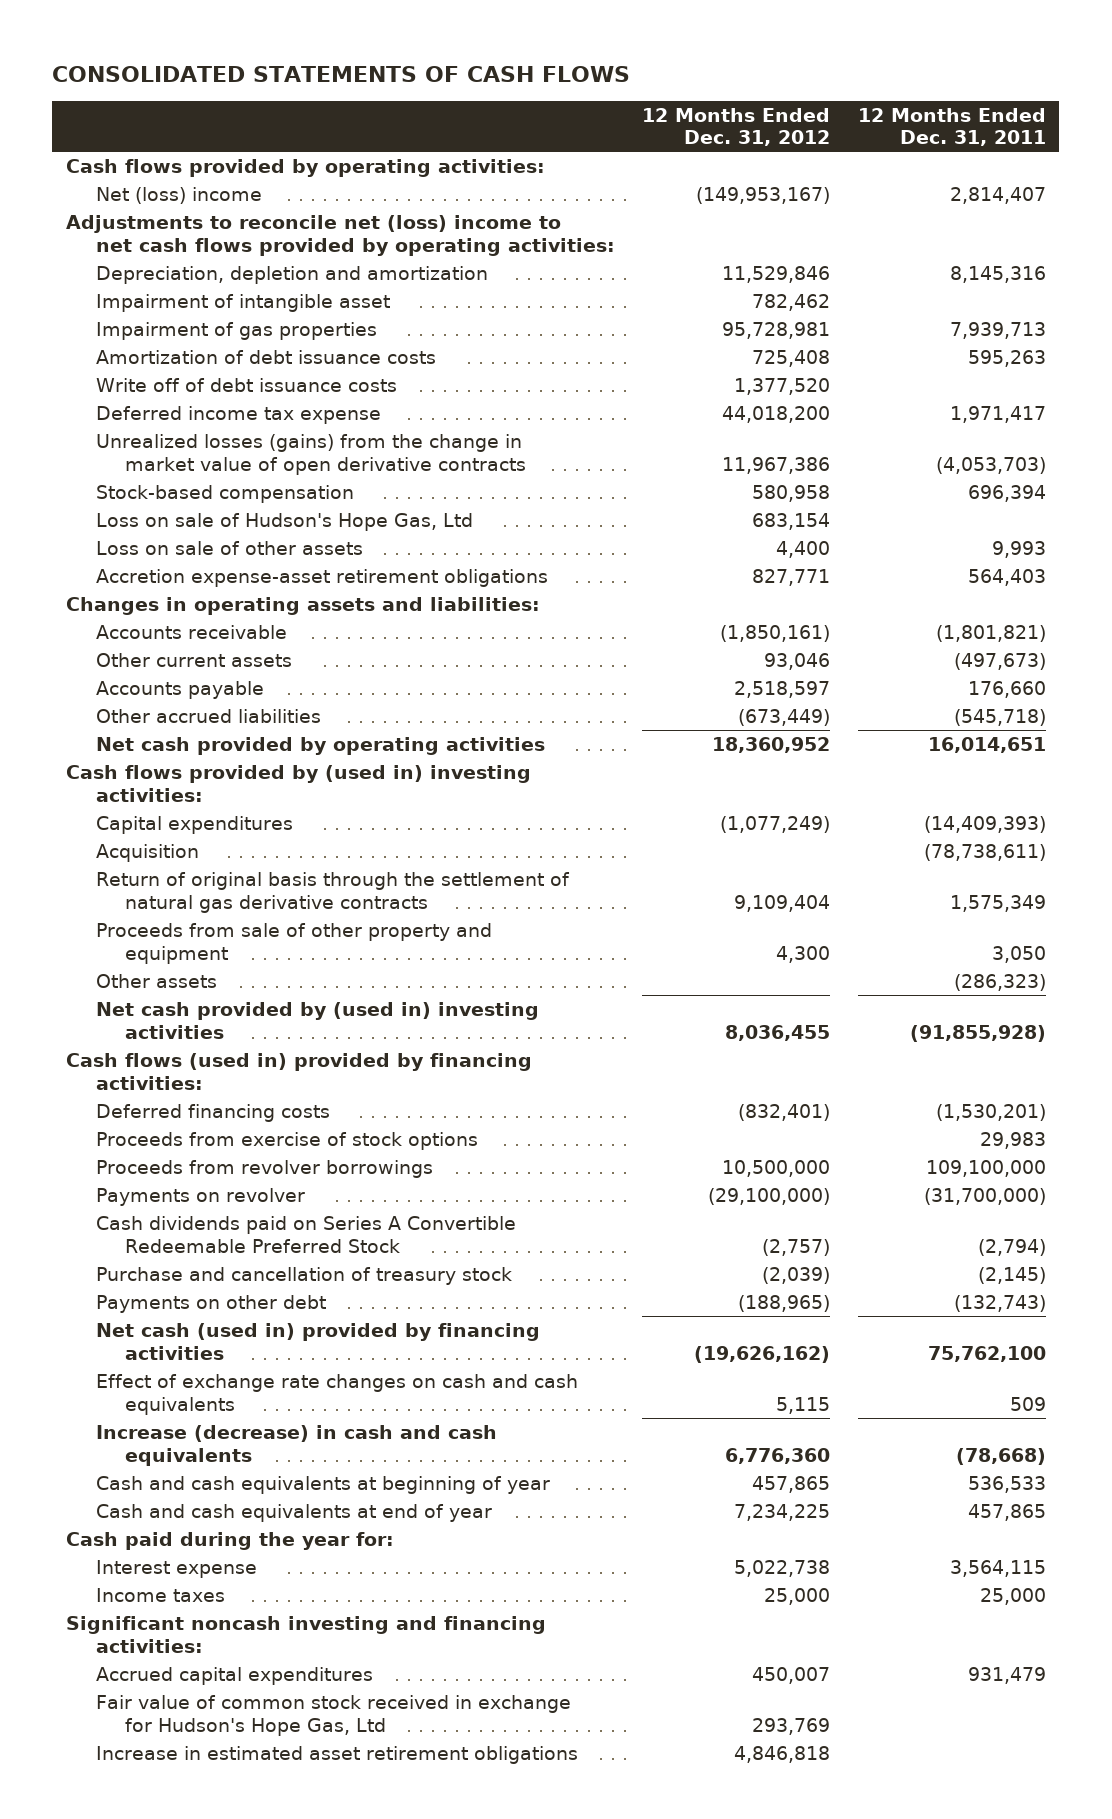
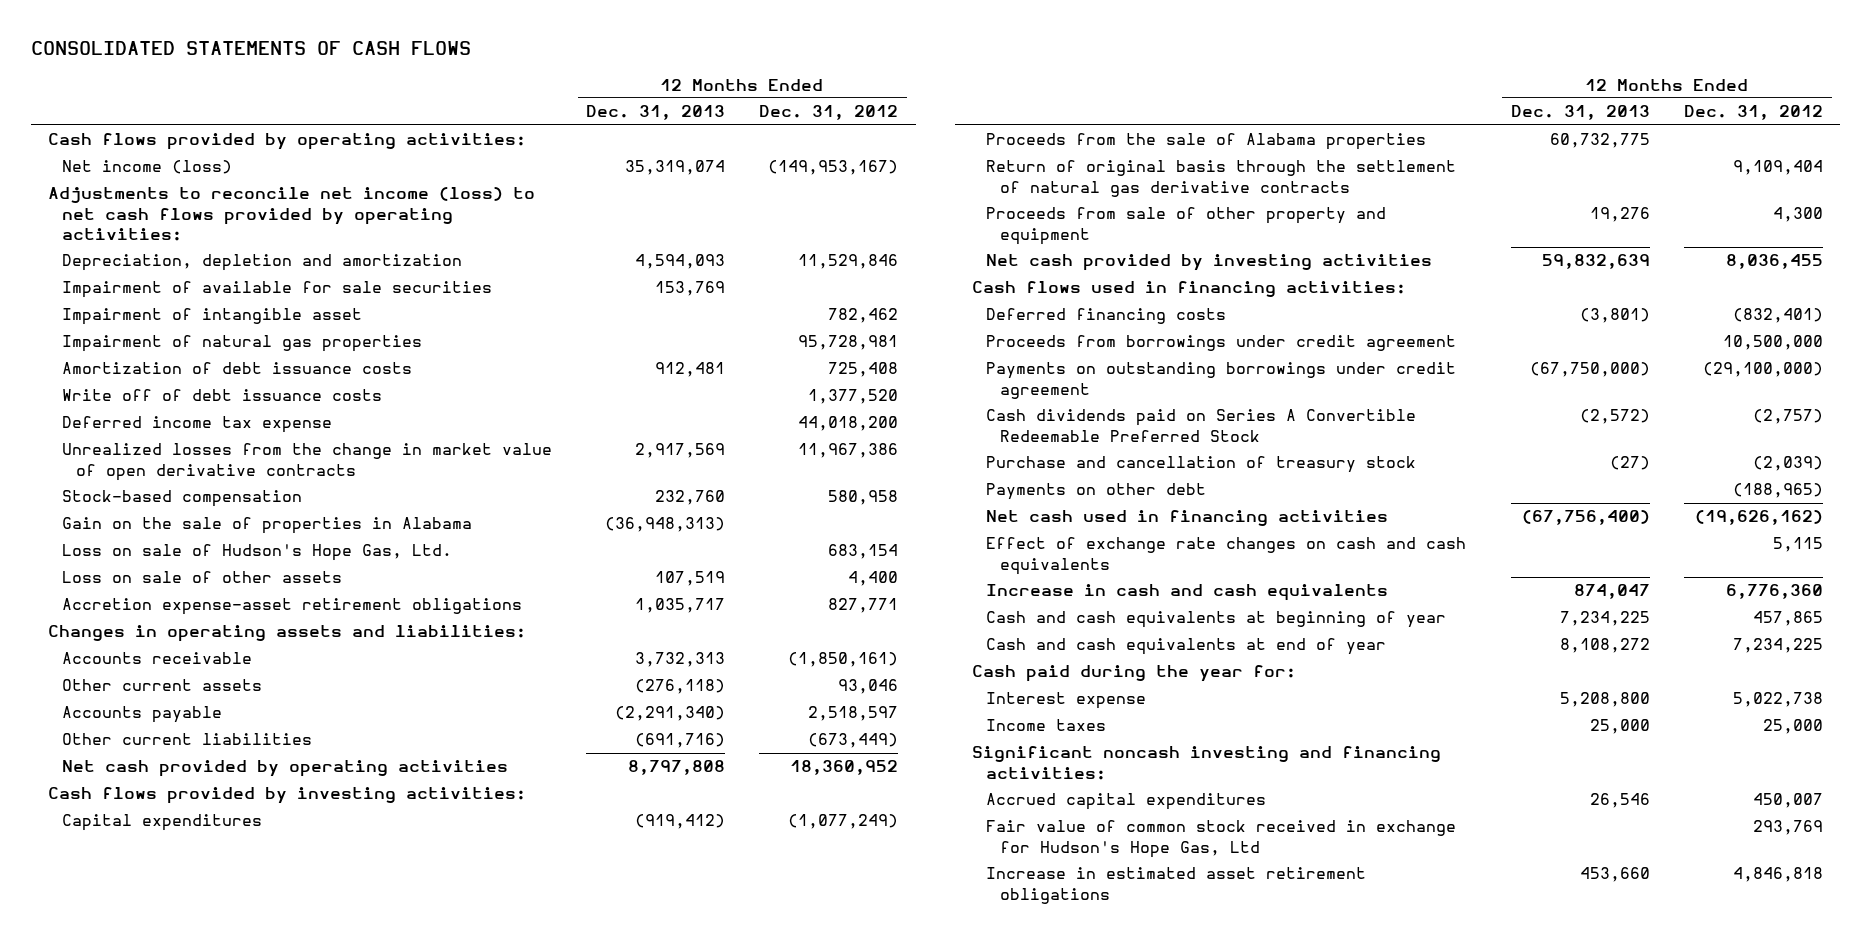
[857,107,1046,147] 12 Months Ended Dec. 31, 2011 -> none
none -> [586,105,726,121] Dec. 31, 2013
[95,186,262,204] Net (loss) income -> [61,160,232,175] Net income (loss)
[66,214,615,256] Adjustments to reconcile net (loss) income to net cash flows provided by operating activities: -> [47,187,535,242] Adjustments to reconcile net income (loss) to net cash flows provided by operating activities:
none -> [61,281,492,299] Impairment of available for sale securities
[95,321,377,340] Impairment of gas properties -> [61,335,422,353] Impairment of natural gas properties
[95,433,527,475] Unrealized losses (gains) from the change in market value of open derivative contracts -> [61,443,552,481] Unrealized losses from the change in market value of open derivative contracts
none -> [61,517,472,535] Gain on the sale of properties in Alabama
[95,512,473,531] Loss on sale of Hudson's Hope Gas, Ltd -> [61,544,452,562] Loss on sale of Hudson's Hope Gas, Ltd.
[95,708,321,723] Other accrued liabilities -> [61,733,312,746] Other current liabilities
[66,764,532,802] Cash flows provided by (used in) investing activities: -> [47,787,526,805] Cash flows provided by investing activities:
[95,843,199,862] Acquisition -> none
none -> [986,133,1427,151] Proceeds from the sale of Alabama properties
[95,973,217,988] Other assets -> none
[95,1001,539,1039] Net cash provided by (used in) investing activities -> [986,254,1433,272] Net cash provided by investing activities
[66,1052,533,1090] Cash flows (used in) provided by financing activities: -> [972,281,1407,298] Cash flows used in financing activities:
[95,1131,478,1150] Proceeds from exercise of stock options -> none
[95,1159,433,1178] Proceeds from revolver borrowings -> [986,335,1457,352] Proceeds from borrowings under credit agreement
[95,1187,305,1206] Payments on revolver -> [986,362,1457,399] Payments on outstanding borrowings under credit agreement
[95,1322,540,1360] Net cash (used in) provided by financing activities -> [986,510,1389,527] Net cash used in financing activities
[95,1424,497,1466] Increase (decrease) in cash and cash equivalents -> [986,584,1389,602] Increase in cash and cash equivalents

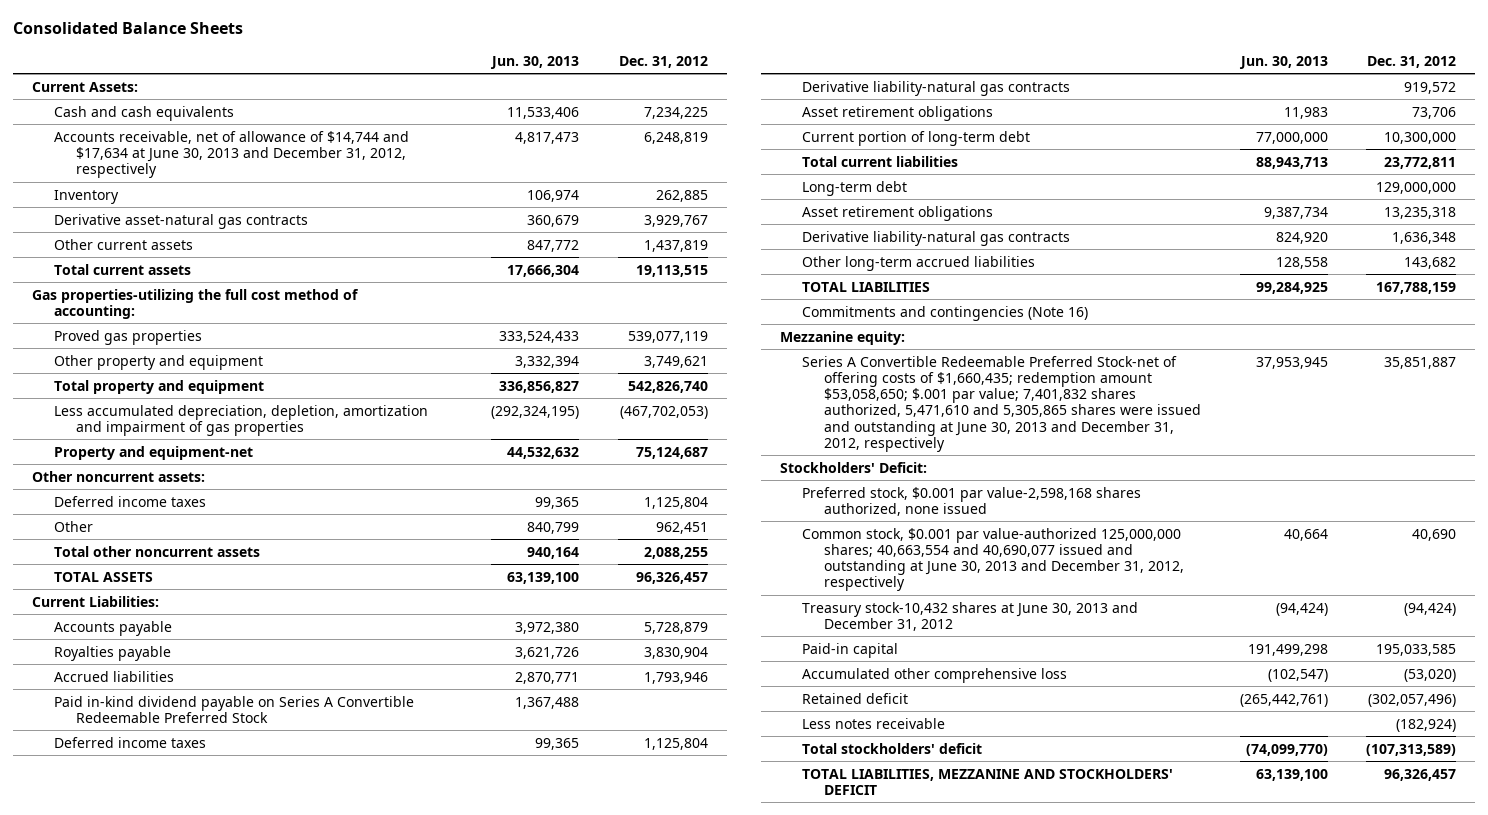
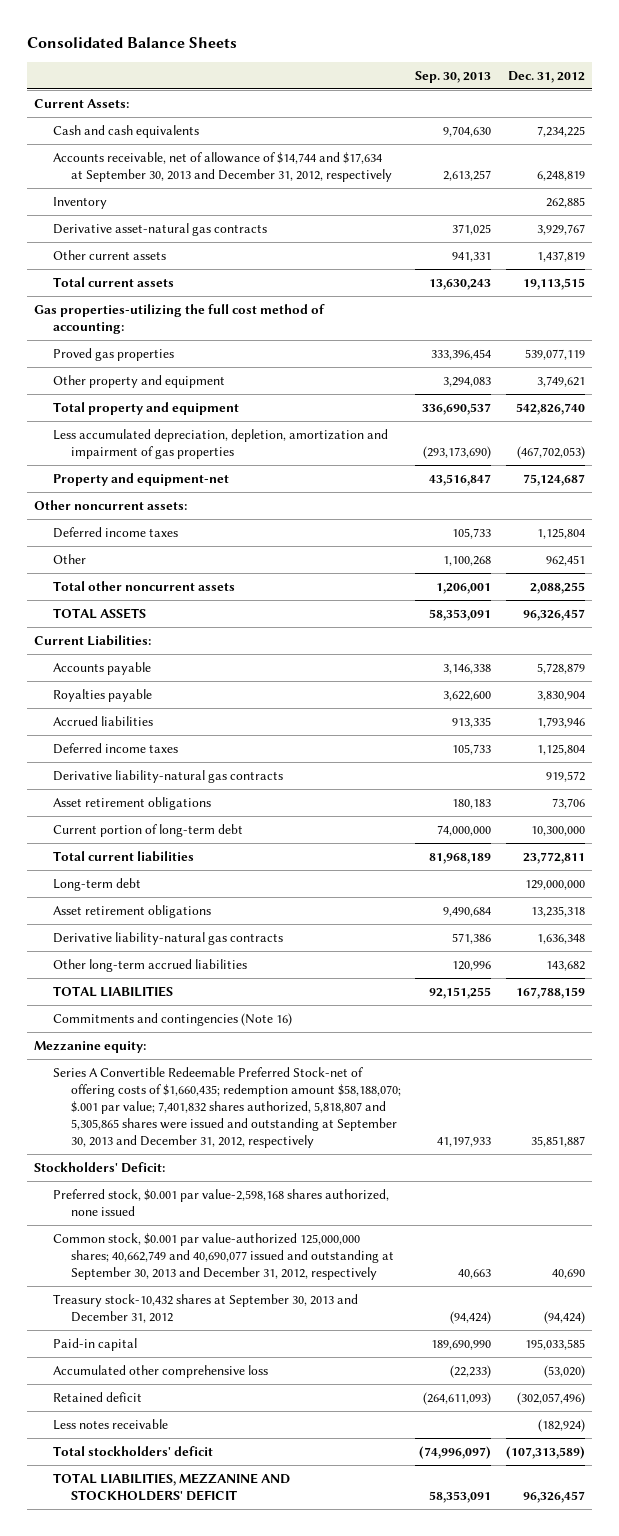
[490,55,580,69] Jun. 30, 2013 -> none
none -> [415,70,492,83] Sep. 30, 2013
[53,130,409,179] Accounts receivable, net of allowance of $14,744 and $17,634 at June 30, 2013 and December 31, 2012, respectively -> [52,151,392,182] Accounts receivable, net of allowance of $14,744 and $17,634 at September 30, 2013 and December 31, 2012, respectively
[53,695,414,723] Paid in-kind dividend payable on Series A Convertible Redeemable Preferred Stock -> none
[802,355,1202,452] Series A Convertible Redeemable Preferred Stock-net of offering costs of $1,660,435; redemption amount $53,058,650; $.001 par value; 7,401,832 shares authorized, 5,471,610 and 5,305,865 shares were issued and outstanding at June 30, 2013 and December 31, 2012, respectively -> [52,1066,401,1148] Series A Convertible Redeemable Preferred Stock-net of offering costs of $1,660,435; redemption amount $58,188,070; $.001 par value; 7,401,832 shares authorized, 5,818,807 and 5,305,865 shares were issued and outstanding at September 30, 2013 and December 31, 2012, respectively
[802,527,1185,592] Common stock, $0.001 par value-authorized 125,000,000 shares; 40,663,554 and 40,690,077 issued and outstanding at June 30, 2013 and December 31, 2012, respectively -> [52,1232,394,1280] Common stock, $0.001 par value-authorized 125,000,000 shares; 40,662,749 and 40,690,077 issued and outstanding at September 30, 2013 and December 31, 2012, respectively
[802,601,1139,631] Treasury stock-10,432 shares at June 30, 2013 and December 31, 2012 -> [52,1293,358,1323] Treasury stock-10,432 shares at September 30, 2013 and December 31, 2012

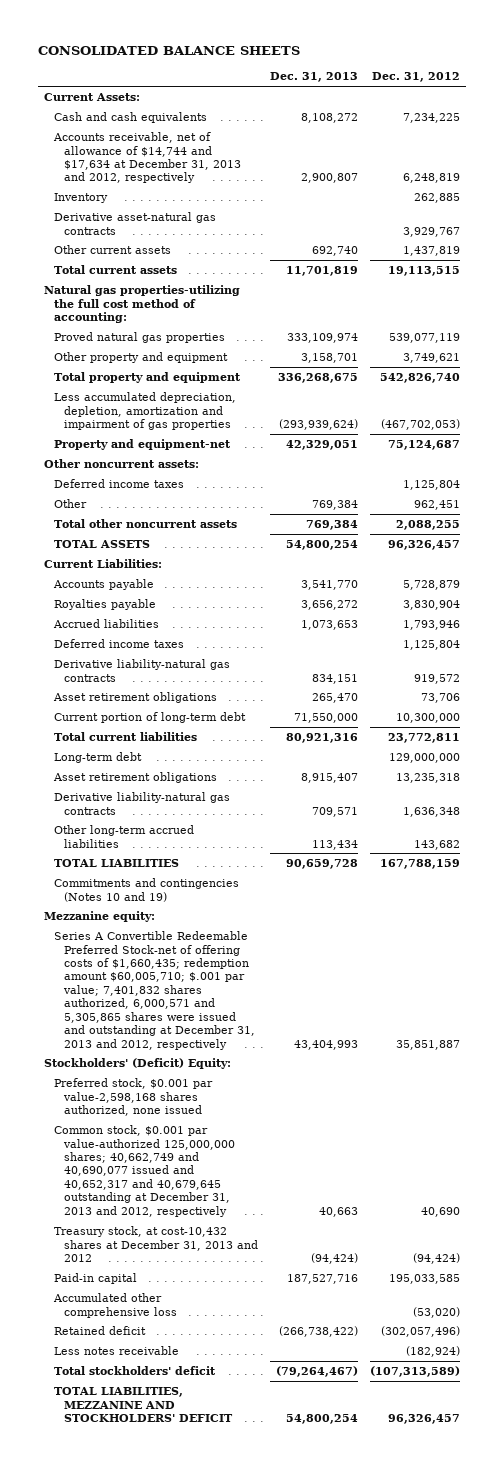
[27,37,238,49] Consolidated Balance Sheets -> [37,45,300,55] CONSOLIDATED BALANCE SHEETS
[415,70,492,83] Sep. 30, 2013 -> none
none -> [269,72,358,83] Dec. 31, 2013
[52,151,392,182] Accounts receivable, net of allowance of $14,744 and $17,634 at September 30, 2013 and December 31, 2012, respectively -> [52,132,241,184] Accounts receivable, net of allowance of $14,744 and $17,634 at December 31, 2013 and 2012, respectively
[34,303,326,334] Gas properties-utilizing the full cost method of accounting: -> [43,285,240,323] Natural gas properties-utilizing the full cost method of accounting:
[52,347,174,361] Proved gas properties -> [53,332,225,344] Proved natural gas properties
[52,1012,292,1026] Commitments and contingencies (Note 16) -> [53,878,239,902] Commitments and contingencies (Notes 10 and 19)
[52,1066,401,1148] Series A Convertible Redeemable Preferred Stock-net of offering costs of $1,660,435; redemption amount $58,188,070; $.001 par value; 7,401,832 shares authorized, 5,818,807 and 5,305,865 shares were issued and outstanding at September 30, 2013 and December 31, 2012, respectively -> [53,931,255,1050] Series A Convertible Redeemable Preferred Stock-net of offering costs of $1,660,435; redemption amount $60,005,710; $.001 par value; 7,401,832 shares authorized, 6,000,571 and 5,305,865 shares were issued and outstanding at December 31, 2013 and 2012, respectively
[34,1161,166,1173] Stockholders' Deficit: -> [43,1058,231,1070] Stockholders' (Deficit) Equity:
[52,1232,394,1280] Common stock, $0.001 par value-authorized 125,000,000 shares; 40,662,749 and 40,690,077 issued and outstanding at September 30, 2013 and December 31, 2012, respectively -> [53,1125,235,1217] Common stock, $0.001 par value-authorized 125,000,000 shares; 40,662,749 and 40,690,077 issued and 40,652,317 and 40,679,645 outstanding at December 31, 2013 and 2012, respectively
[52,1293,358,1323] Treasury stock-10,432 shares at September 30, 2013 and December 31, 2012 -> [53,1226,258,1262] Treasury stock, at cost-10,432 shares at December 31, 2013 and 2012

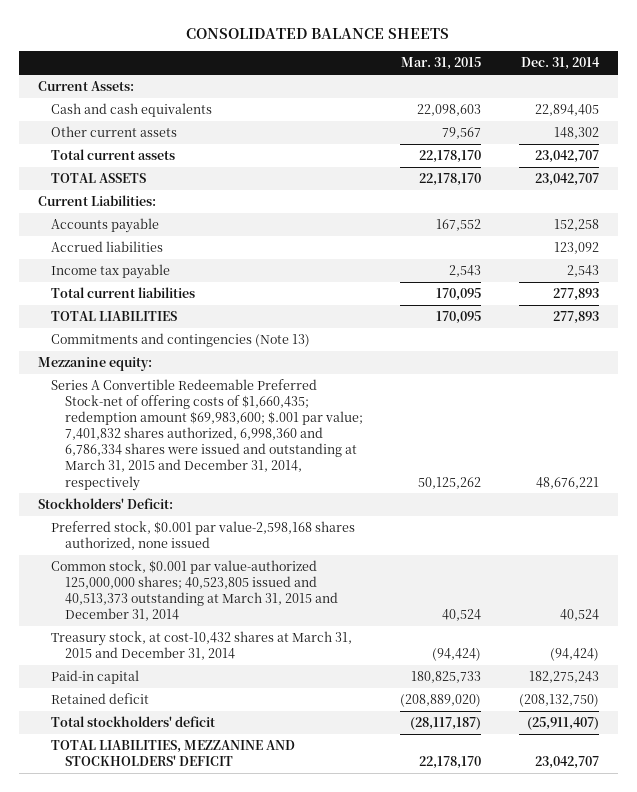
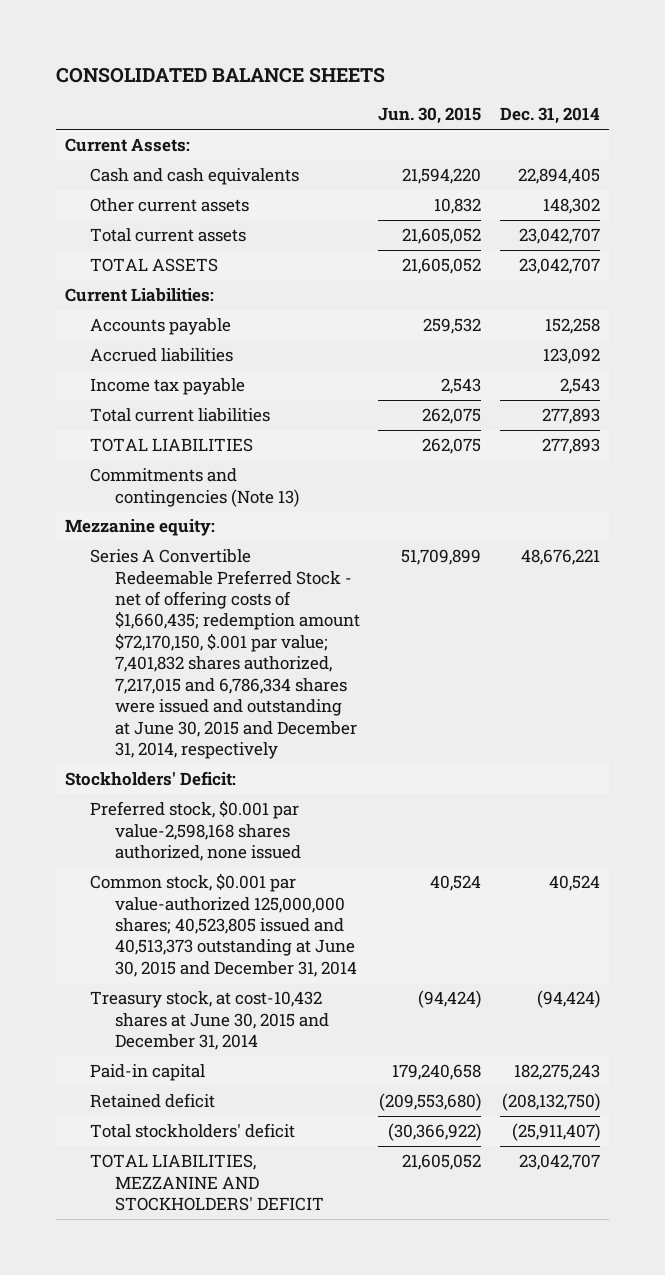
[401,57,482,71] Mar. 31, 2015 -> none
none -> [378,107,482,125] Jun. 30, 2015
[51,378,363,491] Series A Convertible Redeemable Preferred Stock-net of offering costs of $1,660,435; redemption amount $69,983,600; $.001 par value; 7,401,832 shares authorized, 6,998,360 and 6,786,334 shares were issued and outstanding at March 31, 2015 and December 31, 2014, respectively -> [89,549,360,760] Series A Convertible Redeemable Preferred Stock - net of offering costs of $1,660,435; redemption amount $72,170,150, $.001 par value; 7,401,832 shares authorized, 7,217,015 and 6,786,334 shares were issued and outstanding at June 30, 2015 and December 31, 2014, respectively
[51,559,338,622] Common stock, $0.001 par value-authorized 125,000,000 shares; 40,523,805 issued and 40,513,373 outstanding at March 31, 2015 and December 31, 2014 -> [89,873,357,977] Common stock, $0.001 par value-authorized 125,000,000 shares; 40,523,805 issued and 40,513,373 outstanding at June 30, 2015 and December 31, 2014
[51,630,353,661] Treasury stock, at cost-10,432 shares at March 31, 2015 and December 31, 2014 -> [89,991,329,1051] Treasury stock, at cost-10,432 shares at June 30, 2015 and December 31, 2014

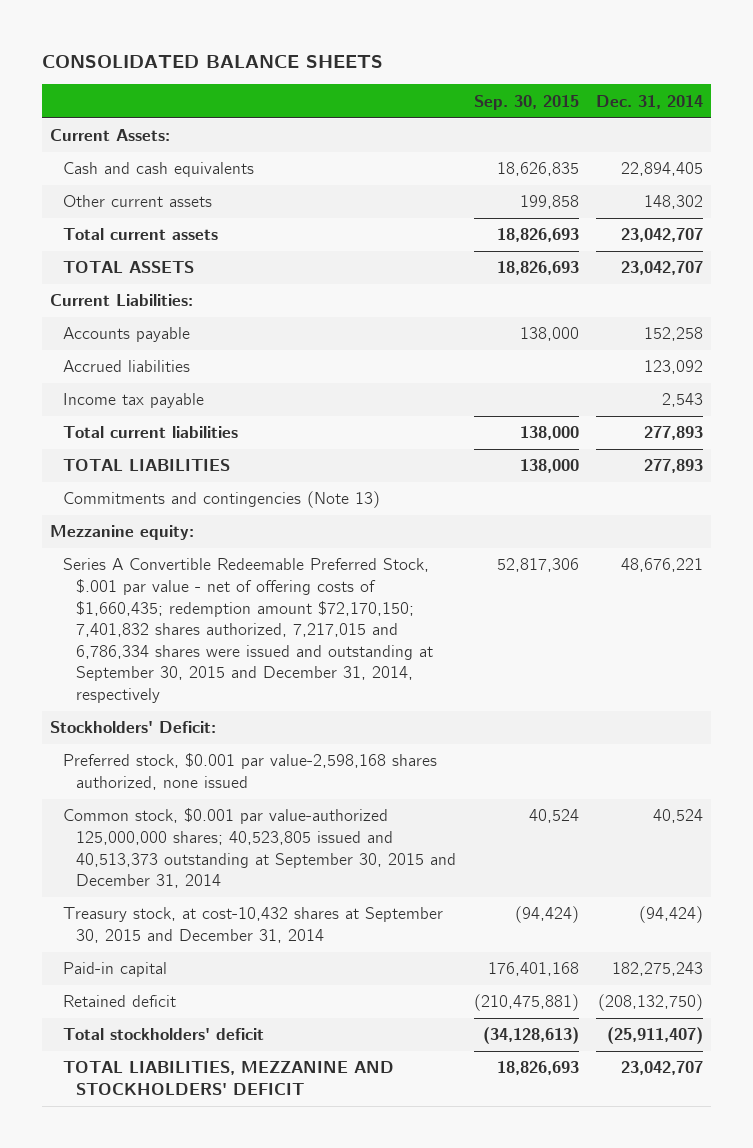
[378,107,482,125] Jun. 30, 2015 -> none
none -> [473,94,579,110] Sep. 30, 2015
[89,549,360,760] Series A Convertible Redeemable Preferred Stock - net of offering costs of $1,660,435; redemption amount $72,170,150, $.001 par value; 7,401,832 shares authorized, 7,217,015 and 6,786,334 shares were issued and outstanding at June 30, 2015 and December 31, 2014, respectively -> [63,558,434,704] Series A Convertible Redeemable Preferred Stock, $.001 par value - net of offering costs of $1,660,435; redemption amount $72,170,150; 7,401,832 shares authorized, 7,217,015 and 6,786,334 shares were issued and outstanding at September 30, 2015 and December 31, 2014, respectively
[89,873,357,977] Common stock, $0.001 par value-authorized 125,000,000 shares; 40,523,805 issued and 40,513,373 outstanding at June 30, 2015 and December 31, 2014 -> [63,808,457,889] Common stock, $0.001 par value-authorized 125,000,000 shares; 40,523,805 issued and 40,513,373 outstanding at September 30, 2015 and December 31, 2014
[89,991,329,1051] Treasury stock, at cost-10,432 shares at June 30, 2015 and December 31, 2014 -> [63,907,444,944] Treasury stock, at cost-10,432 shares at September 30, 2015 and December 31, 2014

